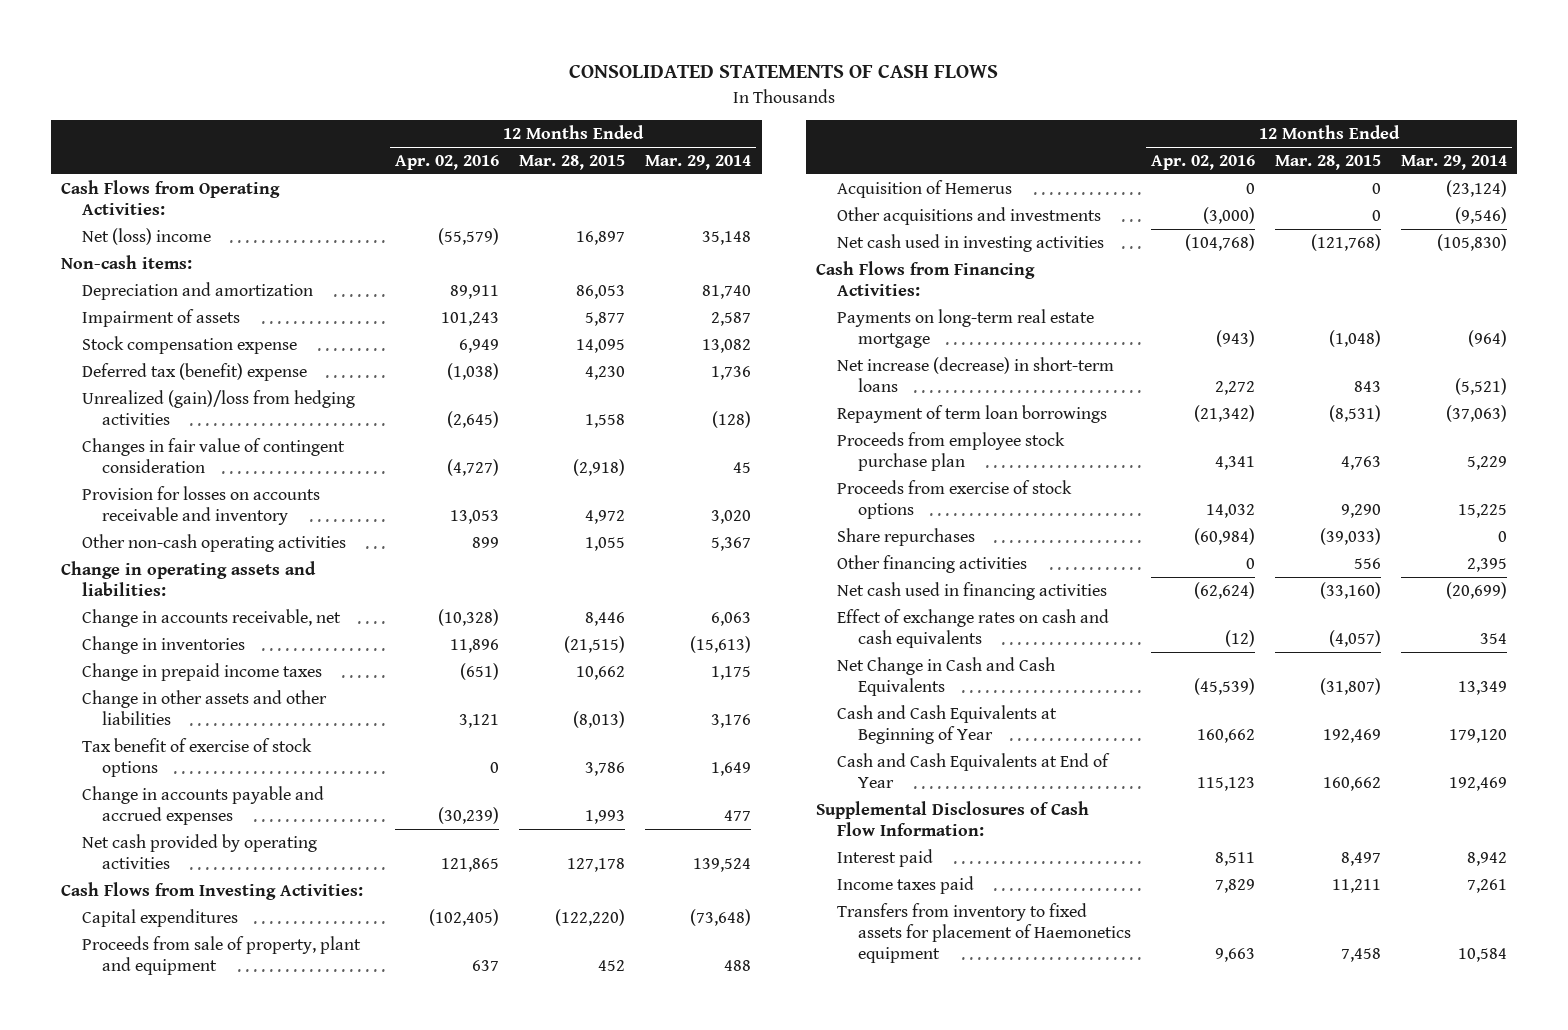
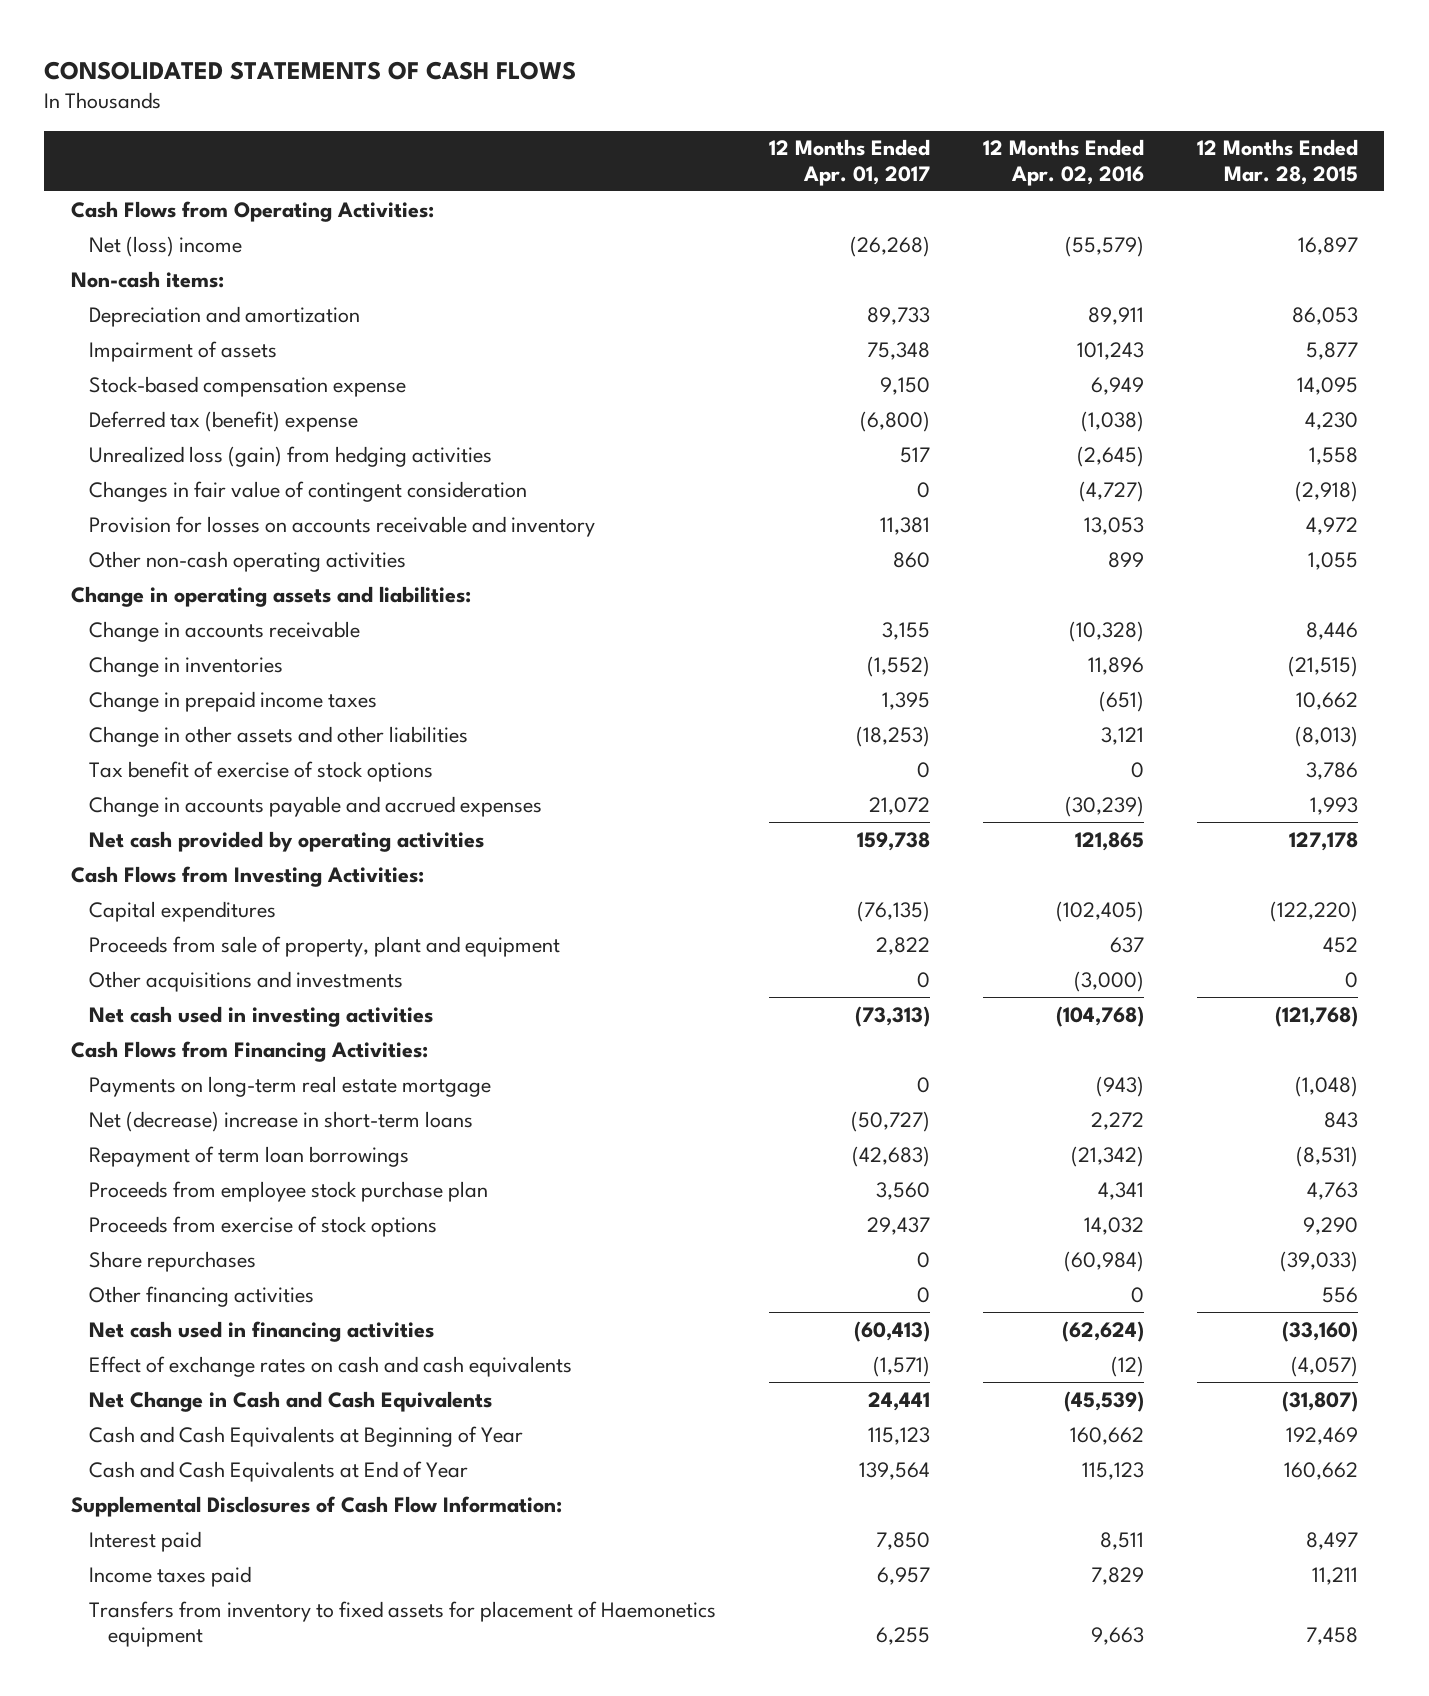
[645,154,752,170] Mar. 29, 2014 -> none
none -> [769,139,931,186] 12 Months Ended Apr. 01, 2017
[81,335,297,354] Stock compensation expense -> [89,375,407,397] Stock-based compensation expense
[81,389,355,426] Unrealized (gain)/loss from hedging activities -> [89,445,493,467] Unrealized loss (gain) from hedging activities
[81,608,341,627] Change in accounts receivable, net -> [89,620,361,642] Change in accounts receivable
[836,179,1012,198] Acquisition of Hemerus -> none
[836,356,1114,393] Net increase (decrease) in short-term loans -> [89,1110,474,1132] Net (decrease) increase in short-term loans

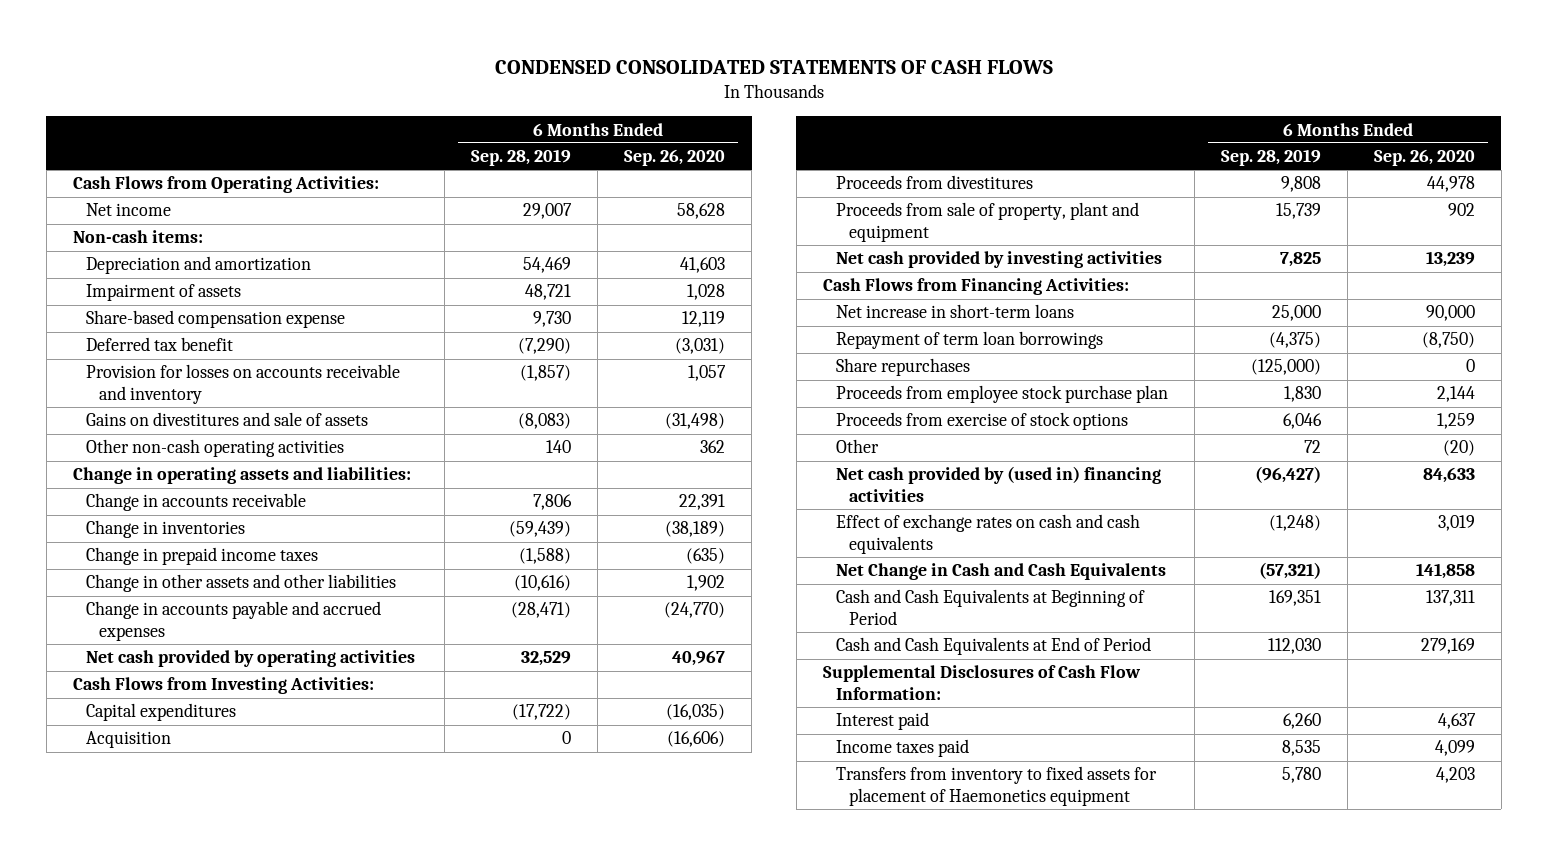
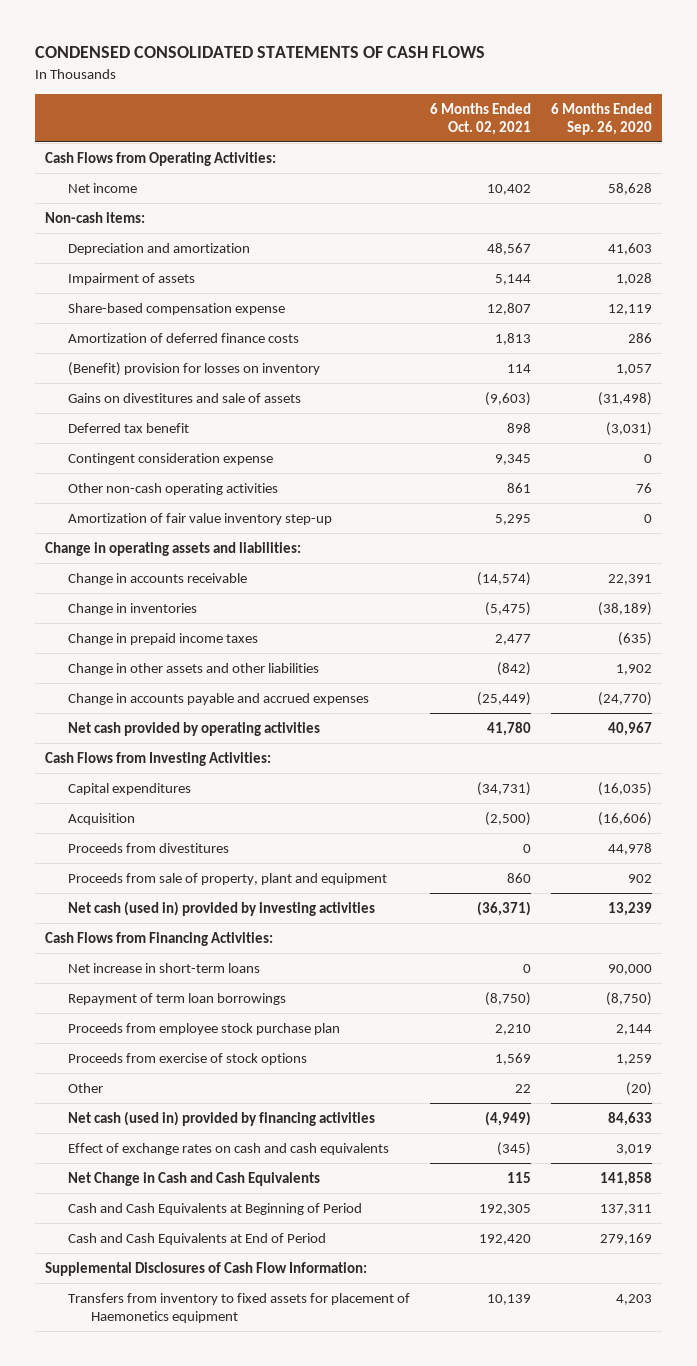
[471,149,572,167] Sep. 28, 2019 -> none
none -> [429,102,531,135] 6 Months Ended Oct. 02, 2021
none -> [67,332,299,343] Amortization of deferred finance costs
[86,364,401,404] Provision for losses on accounts receivable and inventory -> [67,361,320,376] (Benefit) provision for losses on inventory
[86,337,234,352] Deferred tax benefit -> [67,422,189,433] Deferred tax benefit
none -> [67,452,273,465] Contingent consideration expense
[700,440,726,454] 362 -> [636,482,653,493] 76
none -> [67,512,332,525] Amortization of fair value inventory step-up
[835,251,1162,269] Net cash provided by investing activities -> [67,900,375,916] Net cash (used in) provided by investing activities
[835,358,970,377] Share repurchases -> none
[835,466,1161,502] Net cash provided by (used in) financing activities -> [67,1110,375,1126] Net cash (used in) provided by financing activities
[835,712,929,731] Interest paid -> none
[835,739,969,758] Income taxes paid -> none

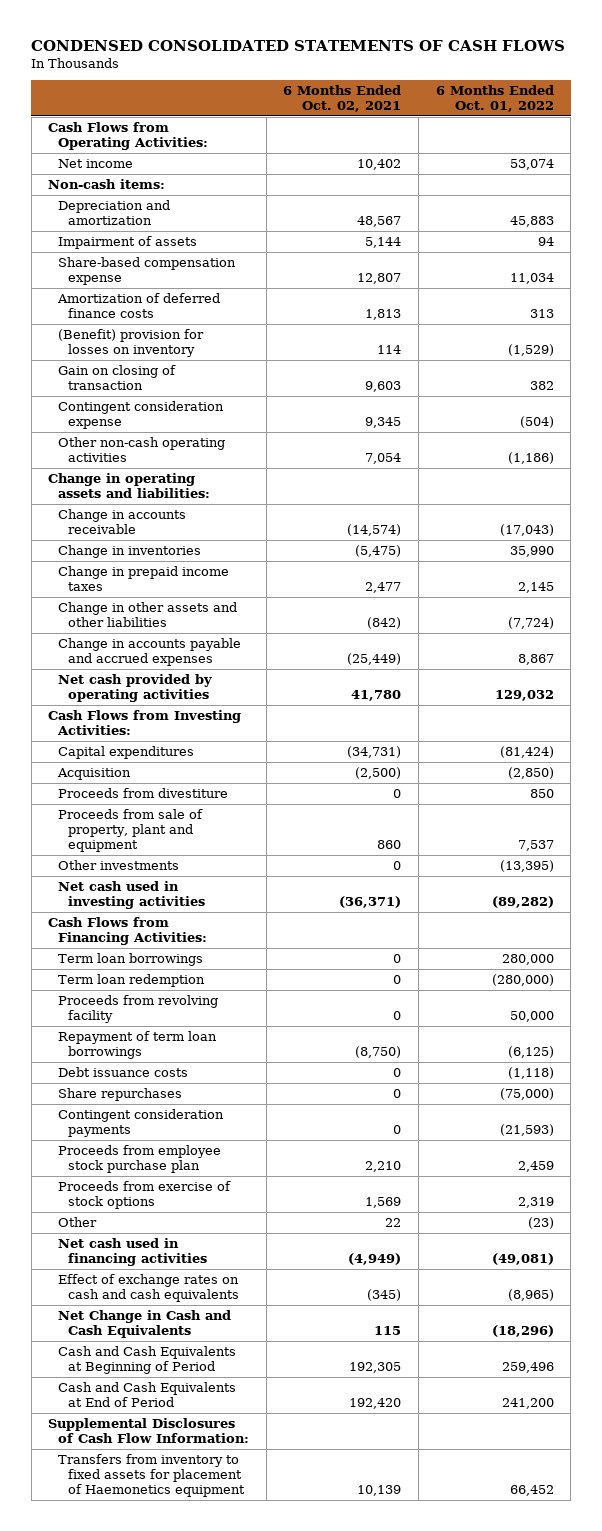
[551,102,653,135] 6 Months Ended Sep. 26, 2020 -> none
none -> [435,85,554,113] 6 Months Ended Oct. 01, 2022
[67,392,301,403] Gains on divestitures and sale of assets -> none
[67,422,189,433] Deferred tax benefit -> none
none -> [58,365,177,390] Gain on closing of transaction
[67,512,332,525] Amortization of fair value inventory step-up -> none
[506,482,531,493] 861 -> [365,452,402,464] 7,054
[67,842,229,853] Proceeds from divestitures -> [58,788,229,799] Proceeds from divestiture
none -> [58,860,180,871] Other investments
[67,900,375,916] Net cash (used in) provided by investing activities -> [58,881,206,909] Net cash used in investing activities
[67,962,260,973] Net increase in short-term loans -> none
none -> [58,953,204,967] Term loan borrowings
none -> [58,974,206,988] Term loan redemption
none -> [58,995,219,1023] Proceeds from revolving facility
none -> [58,1067,189,1078] Debt issuance costs
none -> [58,1088,183,1102] Share repurchases
none -> [58,1109,225,1137] Contingent consideration payments
[67,1110,375,1126] Net cash (used in) provided by financing activities -> [58,1238,208,1266] Net cash used in financing activities

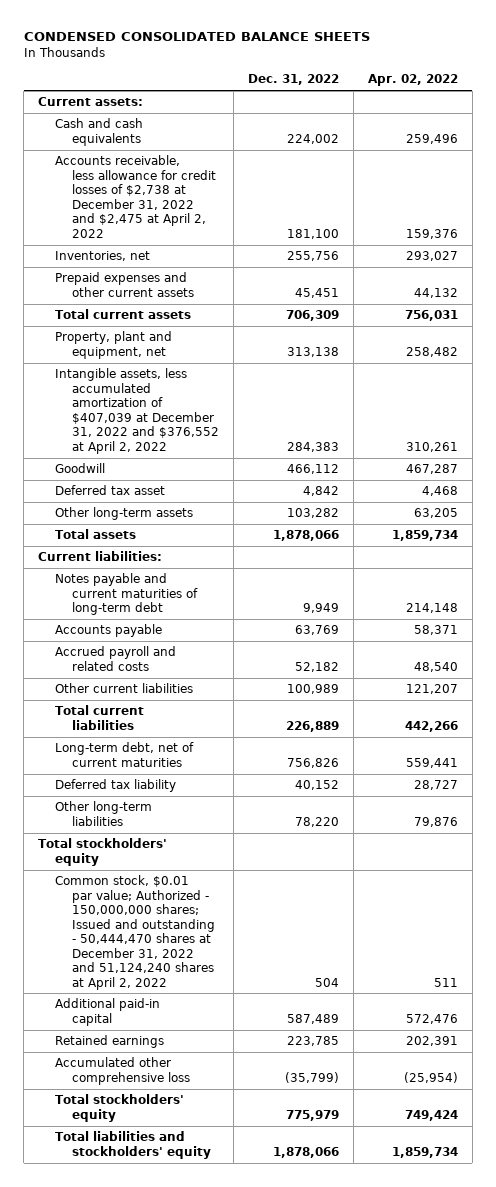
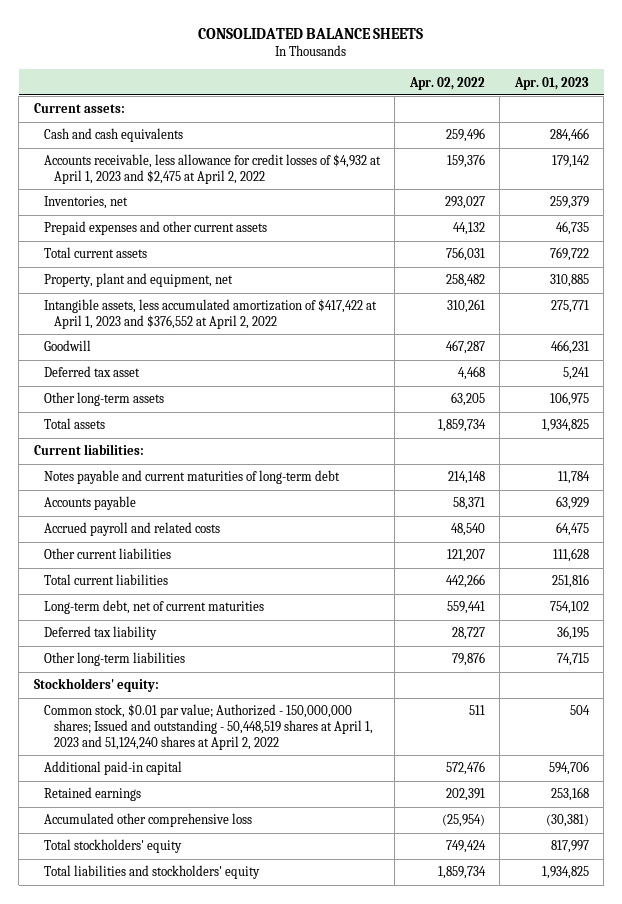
[23,32,370,42] CONDENSED CONSOLIDATED BALANCE SHEETS -> [198,27,424,39] CONSOLIDATED BALANCE SHEETS
[247,74,339,86] Dec. 31, 2022 -> none
none -> [513,76,589,90] Apr. 01, 2023
[55,155,216,238] Accounts receivable, less allowance for credit losses of $2,738 at December 31, 2022 and $2,475 at April 2, 2022 -> [44,154,382,185] Accounts receivable, less allowance for credit losses of $4,932 at April 1, 2023 and $2,475 at April 2, 2022
[55,368,219,454] Intangible assets, less accumulated amortization of $407,039 at December 31, 2022 and $376,552 at April 2, 2022 -> [44,299,378,330] Intangible assets, less accumulated amortization of $417,422 at April 1, 2023 and $376,552 at April 2, 2022
[38,838,168,866] Total stockholders' equity -> [33,678,159,693] Stockholders' equity:
[55,875,215,990] Common stock, $0.01 par value; Authorized - 150,000,000 shares; Issued and outstanding - 50,444,470 shares at December 31, 2022 and 51,124,240 shares at April 2, 2022 -> [44,704,374,750] Common stock, $0.01 par value; Authorized - 150,000,000 shares; Issued and outstanding - 50,448,519 shares at April 1, 2023 and 51,124,240 shares at April 2, 2022

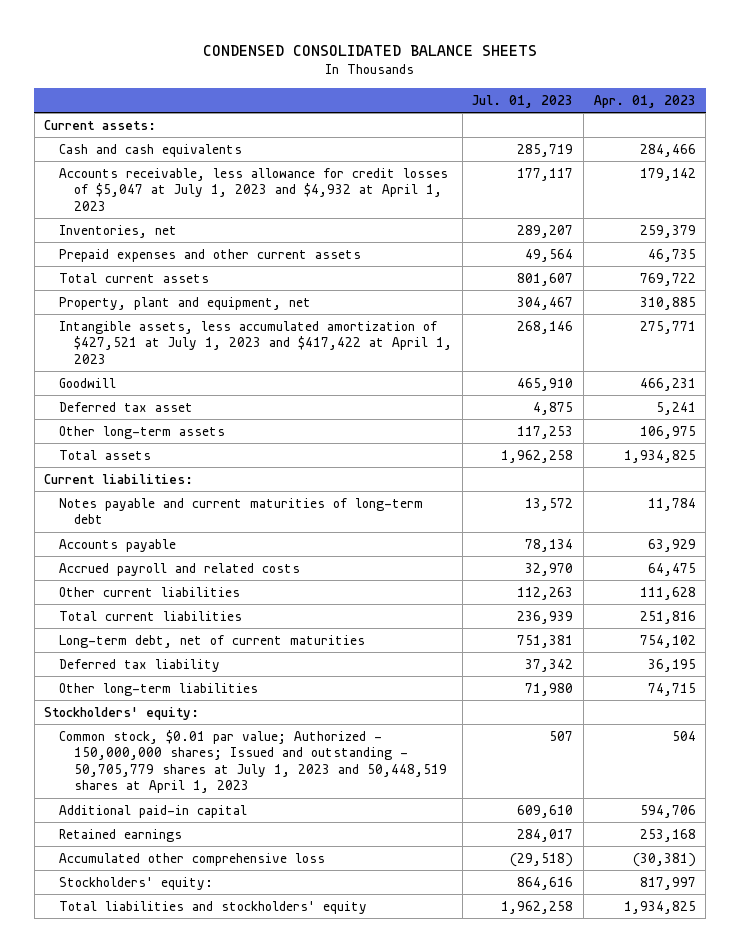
[198,27,424,39] CONSOLIDATED BALANCE SHEETS -> [203,44,538,56] CONDENSED CONSOLIDATED BALANCE SHEETS
[408,76,485,90] Apr. 02, 2022 -> none
none -> [472,94,574,108] Jul. 01, 2023
[44,154,382,185] Accounts receivable, less allowance for credit losses of $4,932 at April 1, 2023 and $2,475 at April 2, 2022 -> [59,167,449,211] Accounts receivable, less allowance for credit losses of $5,047 at July 1, 2023 and $4,932 at April 1, 2023
[44,299,378,330] Intangible assets, less accumulated amortization of $417,422 at April 1, 2023 and $376,552 at April 2, 2022 -> [59,320,453,364] Intangible assets, less accumulated amortization of $427,521 at July 1, 2023 and $417,422 at April 1, 2023
[44,704,374,750] Common stock, $0.01 par value; Authorized - 150,000,000 shares; Issued and outstanding - 50,448,519 shares at April 1, 2023 and 51,124,240 shares at April 2, 2022 -> [59,729,448,794] Common stock, $0.01 par value; Authorized - 150,000,000 shares; Issued and outstanding - 50,705,779 shares at July 1, 2023 and 50,448,519 shares at April 1, 2023
[44,839,183,854] Total stockholders' equity -> [59,876,214,890] Stockholders' equity:

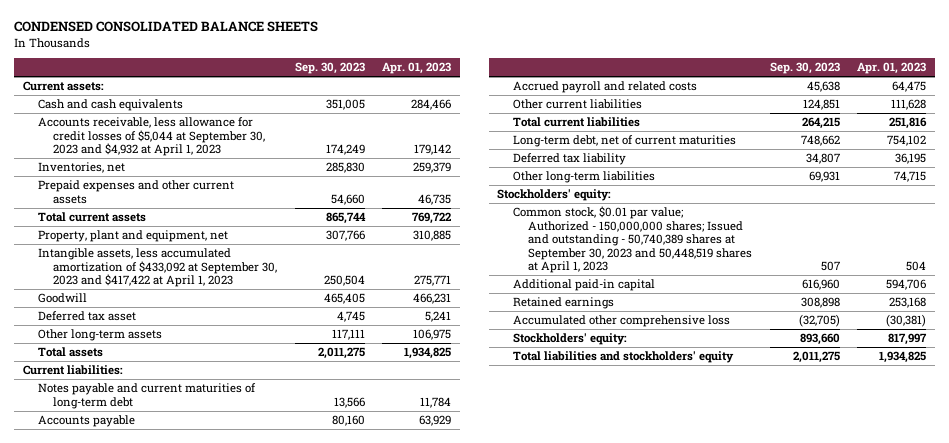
[472,94,574,108] Jul. 01, 2023 -> none
none -> [294,62,365,75] Sep. 30, 2023
[59,167,449,211] Accounts receivable, less allowance for credit losses of $5,047 at July 1, 2023 and $4,932 at April 1, 2023 -> [37,117,266,157] Accounts receivable, less allowance for credit losses of $5,044 at September 30, 2023 and $4,932 at April 1, 2023
[59,320,453,364] Intangible assets, less accumulated amortization of $427,521 at July 1, 2023 and $417,422 at April 1, 2023 -> [37,248,278,288] Intangible assets, less accumulated amortization of $433,092 at September 30, 2023 and $417,422 at April 1, 2023
[59,729,448,794] Common stock, $0.01 par value; Authorized - 150,000,000 shares; Issued and outstanding - 50,705,779 shares at July 1, 2023 and 50,448,519 shares at April 1, 2023 -> [512,206,752,274] Common stock, $0.01 par value; Authorized - 150,000,000 shares; Issued and outstanding - 50,740,389 shares at September 30, 2023 and 50,448,519 shares at April 1, 2023

